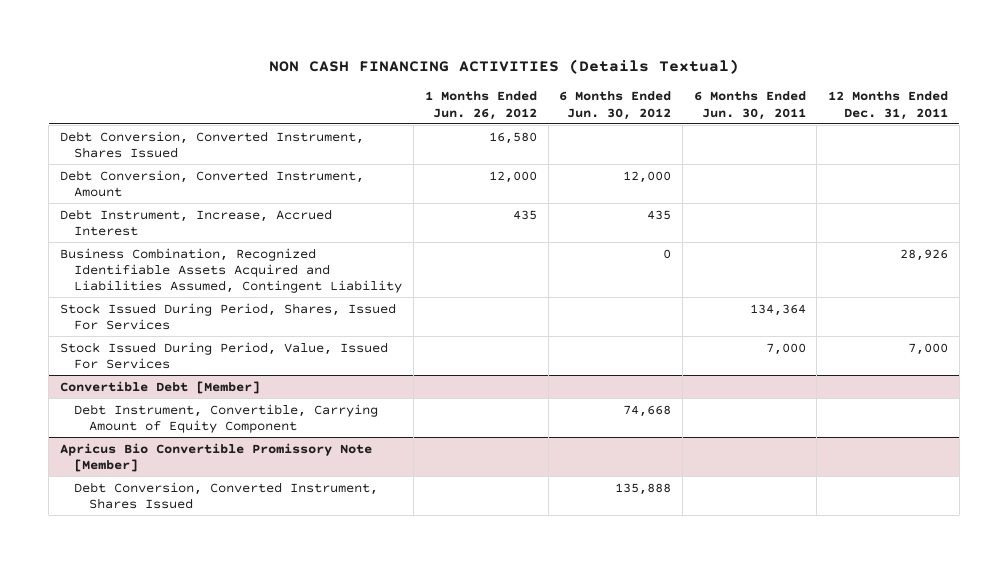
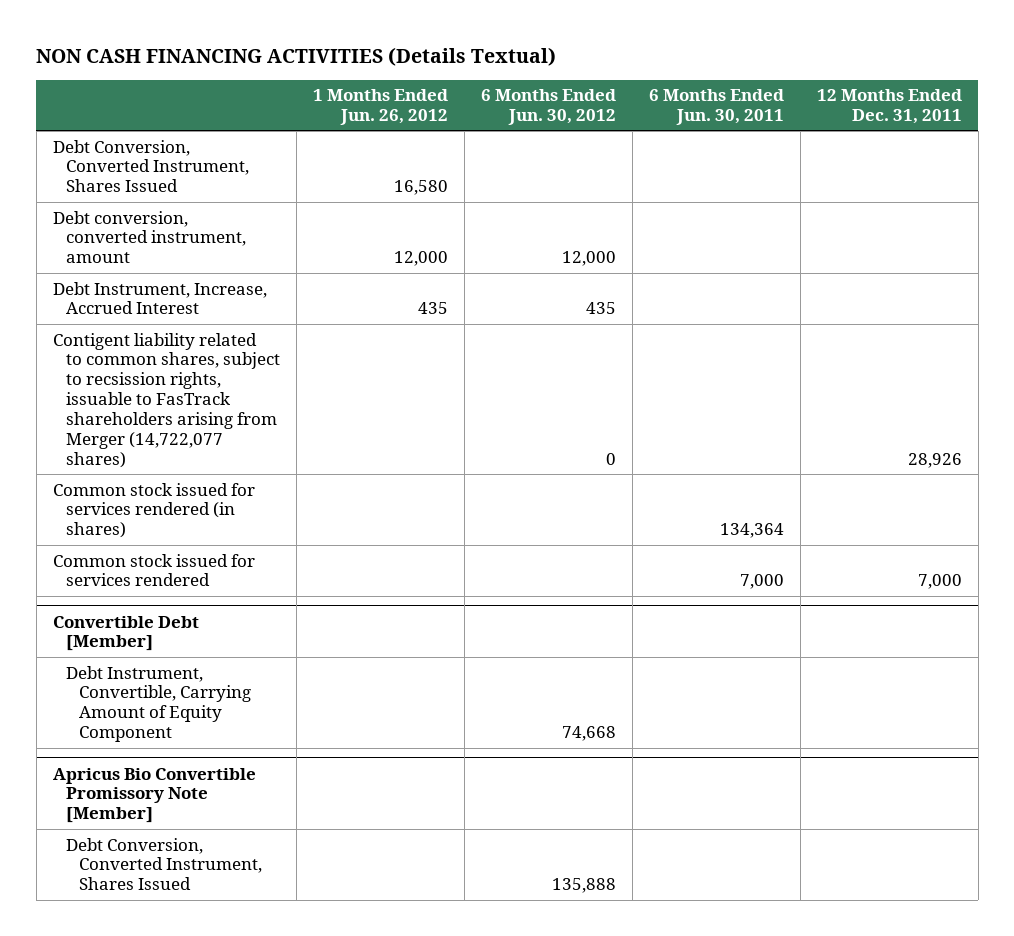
[60,169,365,197] Debt Conversion, Converted Instrument, Amount -> [52,210,246,264] Debt conversion, converted instrument, amount
[60,247,403,294] Business Combination, Recognized Identifiable Assets Acquired and Liabilities Assumed, Contingent Liability -> [52,332,280,468] Contigent liability related to common shares, subject to recsission rights, issuable to FasTrack shareholders arising from Merger (14,722,077 shares)
[60,302,397,330] Stock Issued During Period, Shares, Issued For Services -> [52,482,255,539] Common stock issued for services rendered (in shares)
[60,341,389,369] Stock Issued During Period, Value, Issued For Services -> [52,553,255,587] Common stock issued for services rendered

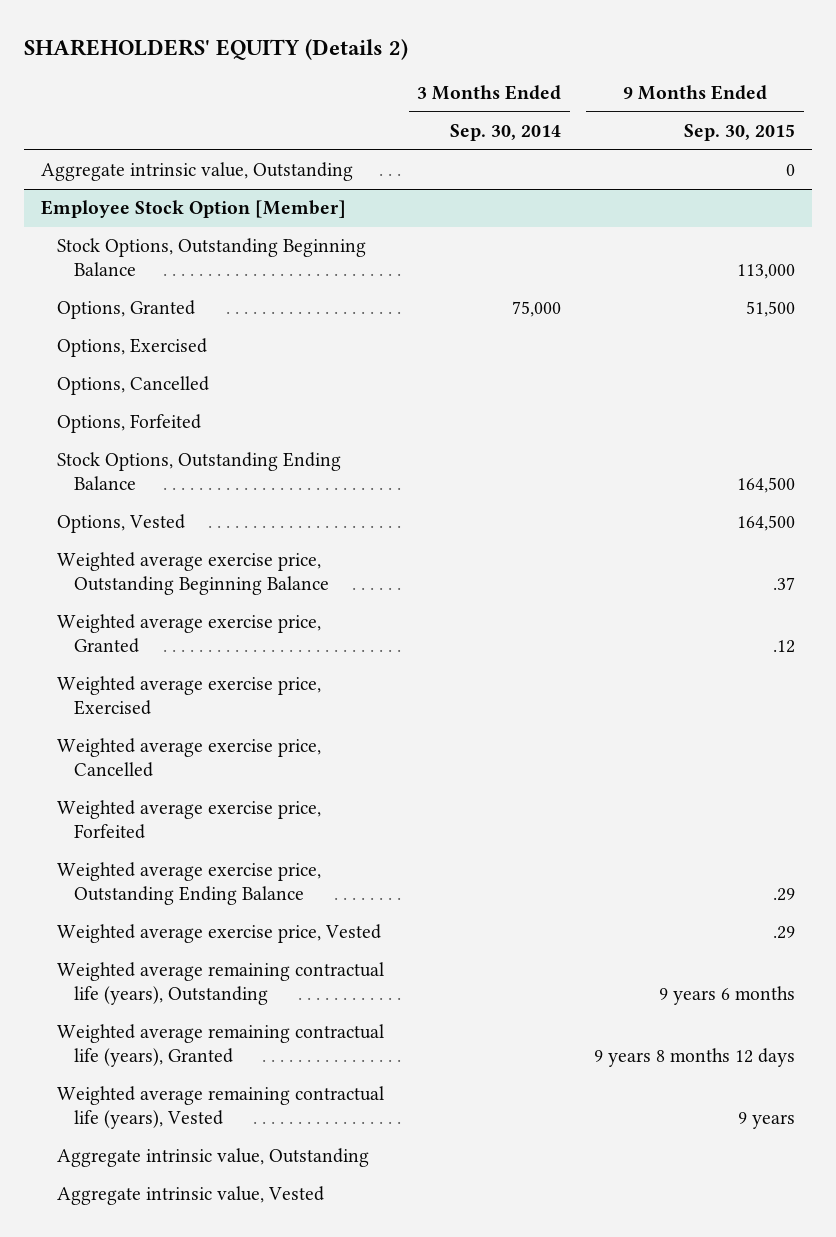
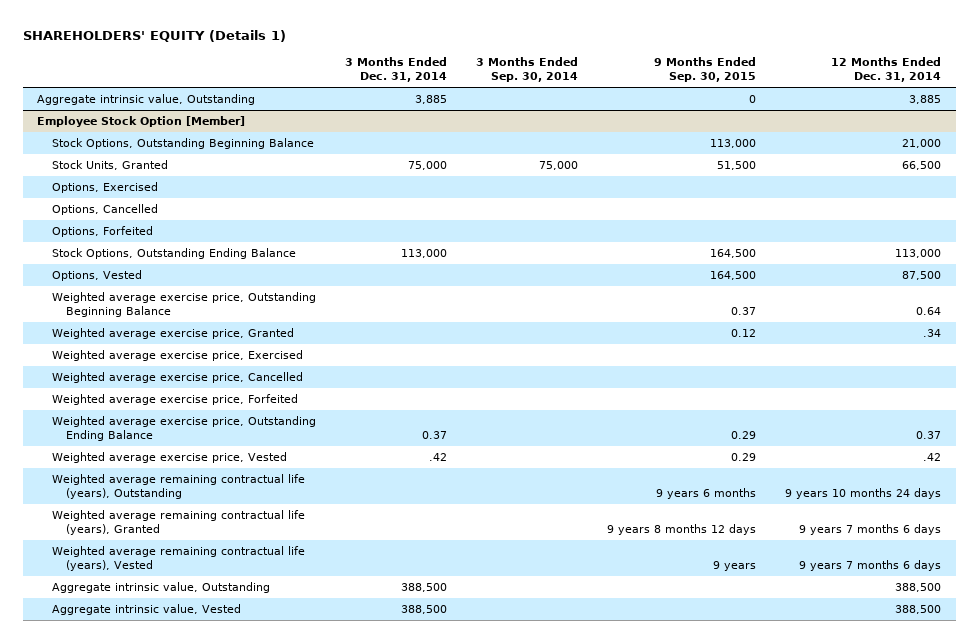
[24,38,409,60] SHAREHOLDERS' EQUITY (Details 2) -> [22,30,286,43] SHAREHOLDERS' EQUITY (Details 1)
none -> [344,57,447,83] 3 Months Ended Dec. 31, 2014
none -> [831,57,942,83] 12 Months Ended Dec. 31, 2014
[57,300,196,320] Options, Granted -> [51,159,168,170] Stock Units, Granted
[773,577,796,591] .37 -> [731,307,757,316] 0.37
[773,640,796,654] .12 -> [731,328,757,337] 0.12
[773,888,796,902] .29 -> [731,431,757,440] 0.29
[773,926,796,940] .29 -> [731,452,757,461] 0.29

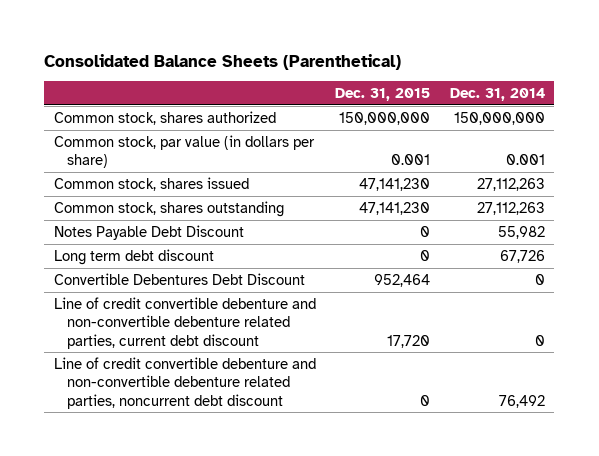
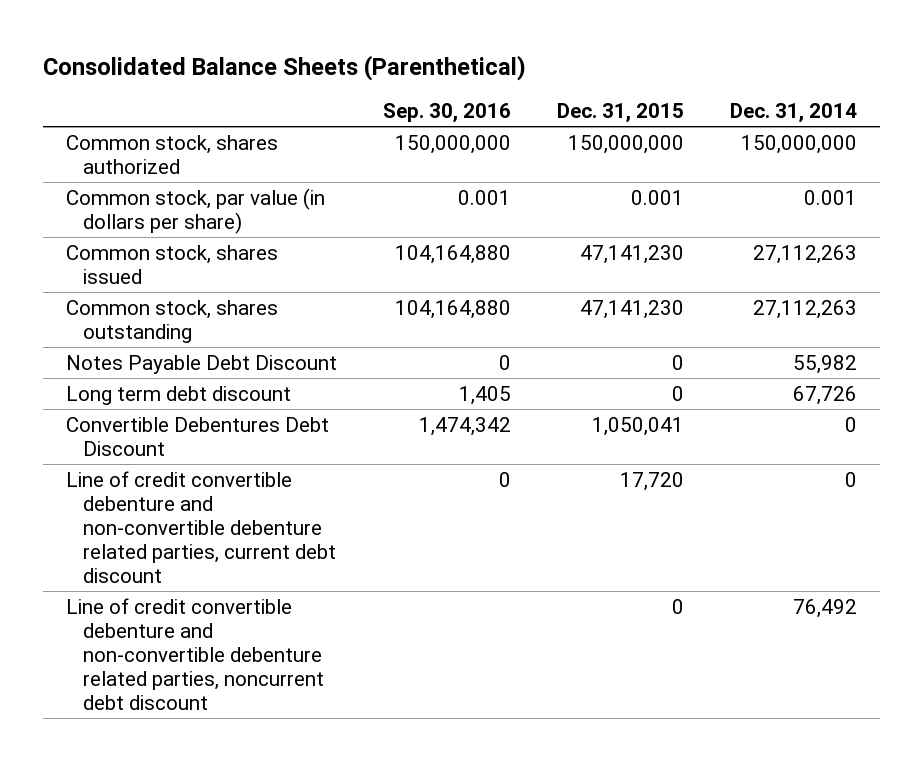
none -> [383,102,512,123] Sep. 30, 2016
[374,273,431,287] 952,464 -> [591,416,684,436] 1,050,041

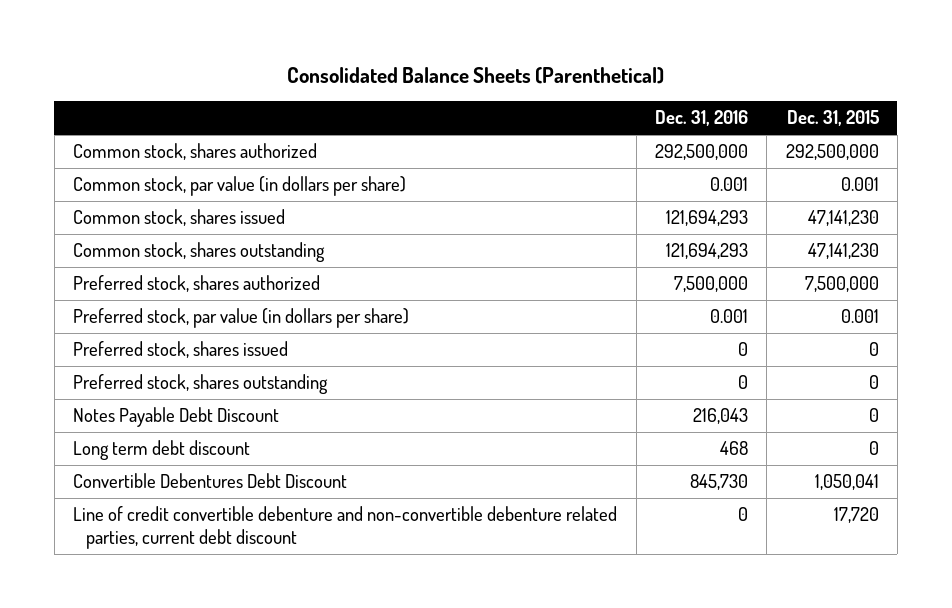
[383,102,512,123] Sep. 30, 2016 -> none
[729,102,857,123] Dec. 31, 2014 -> none
none -> [654,110,748,127] Dec. 31, 2016
[567,134,684,154] 150,000,000 -> [785,144,879,161] 292,500,000
none -> [73,275,321,293] Preferred stock, shares authorized
none -> [73,308,410,329] Preferred stock, par value (in dollars per share)
none -> [73,341,289,359] Preferred stock, shares issued
none -> [73,374,329,395] Preferred stock, shares outstanding
[66,597,325,710] Line of credit convertible debenture and non-convertible debenture related parties, noncurrent debt discount -> none

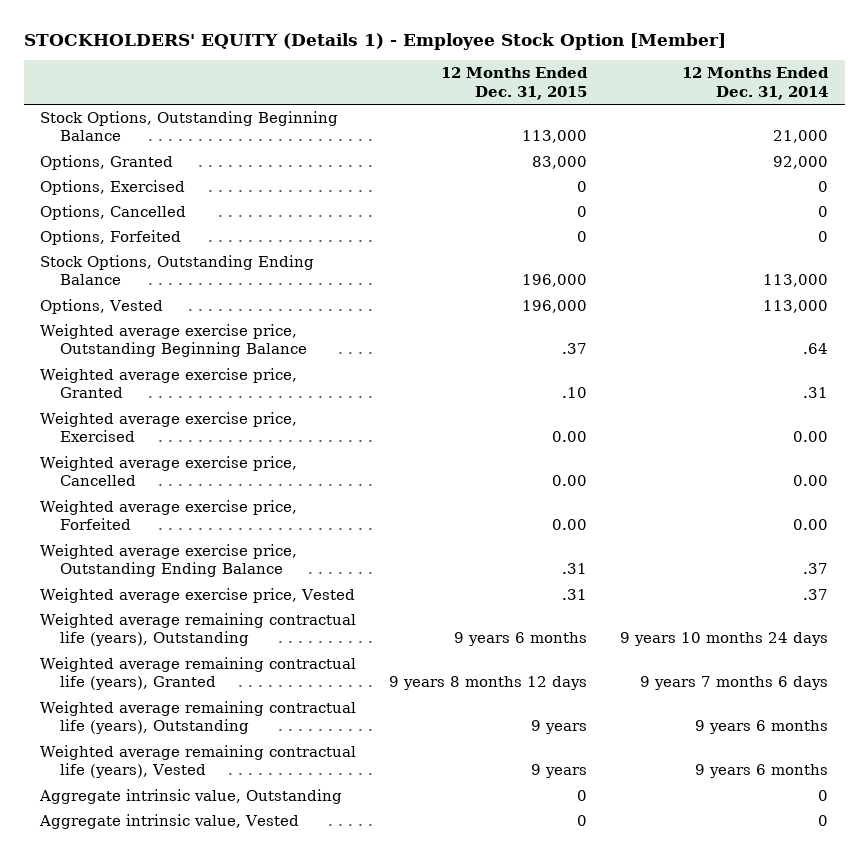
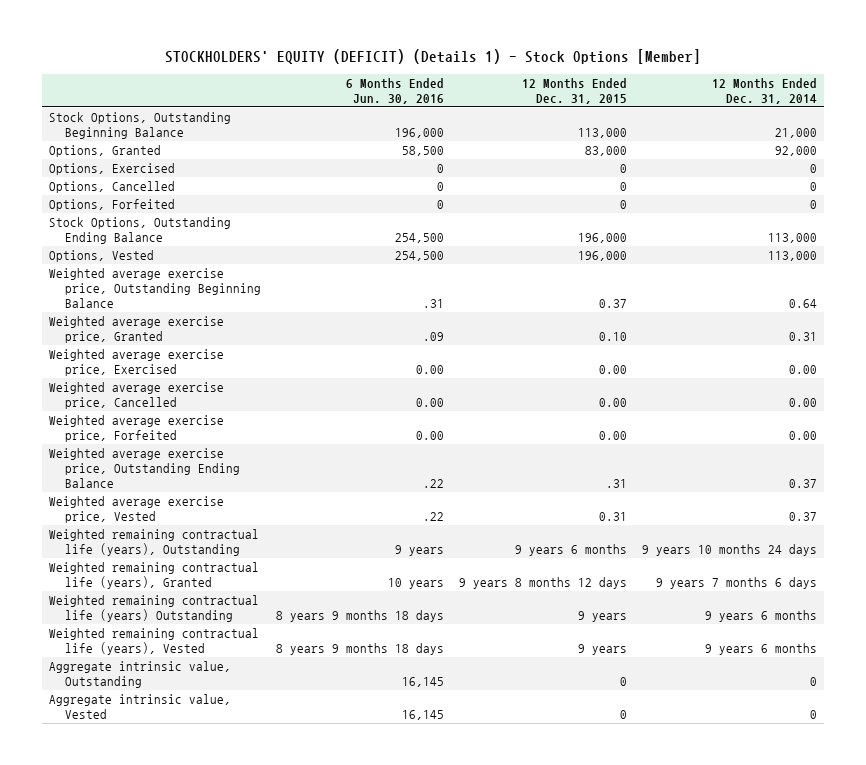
[23,33,726,51] STOCKHOLDERS' EQUITY (Details 1) - Employee Stock Option [Member] -> [165,49,702,65] STOCKHOLDERS' EQUITY (DEFICIT) (Details 1) - Stock Options [Member]
none -> [345,78,444,104] 6 Months Ended Jun. 30, 2016
[562,343,588,355] .37 -> [598,298,627,308] 0.37
[803,343,829,355] .64 -> [788,298,817,308] 0.64
[562,387,588,399] .10 -> [598,331,627,341] 0.10
[803,387,829,399] .31 -> [788,331,817,341] 0.31
[803,563,829,575] .37 -> [788,478,817,488] 0.37
[562,588,588,600] .31 -> [598,511,627,521] 0.31
[803,588,829,600] .37 -> [788,511,817,521] 0.37
[40,612,357,647] Weighted average remaining contractual life (years), Outstanding -> [49,529,260,556] Weighted remaining contractual life (years), Outstanding
[40,656,357,691] Weighted average remaining contractual life (years), Granted -> [49,562,260,589] Weighted remaining contractual life (years), Granted
[40,700,357,735] Weighted average remaining contractual life (years), Outstanding -> [49,595,260,622] Weighted remaining contractual life (years) Outstanding
[40,744,357,779] Weighted average remaining contractual life (years), Vested -> [49,628,260,655] Weighted remaining contractual life (years), Vested

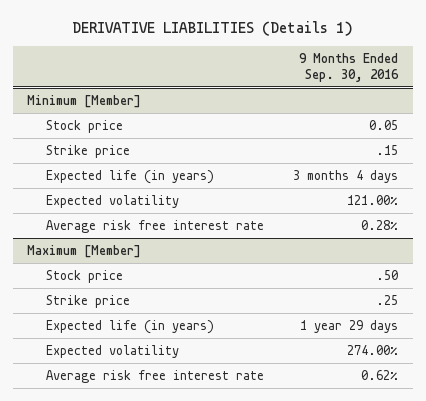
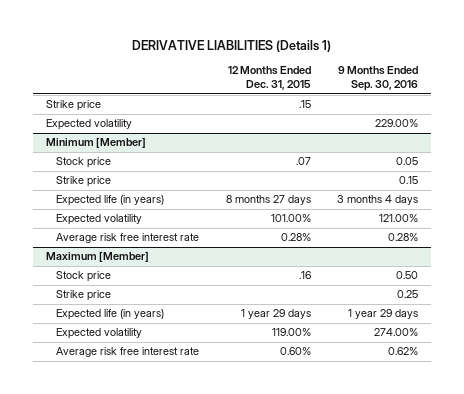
none -> [227,66,311,91] 12 Months Ended Dec. 31, 2015
none -> [45,100,101,112] Strike price
none -> [45,119,132,131] Expected volatility
[376,144,399,155] .15 -> [399,176,419,185] 0.15
[376,269,399,280] .50 -> [396,271,419,280] 0.50
[376,294,399,305] .25 -> [397,290,419,299] 0.25

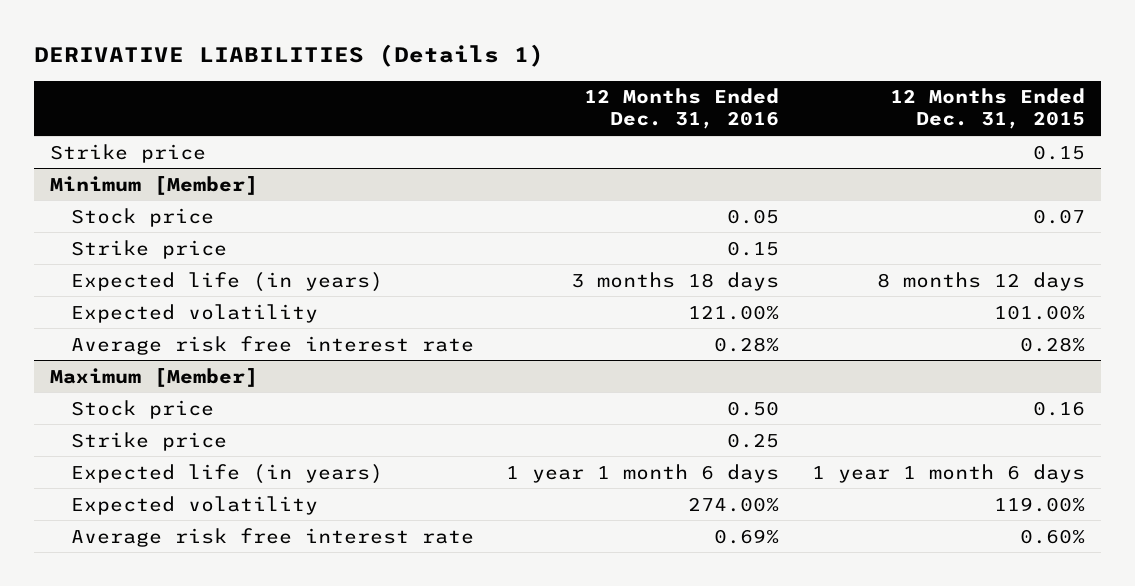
[338,66,419,92] 9 Months Ended Sep. 30, 2016 -> none
none -> [584,88,780,130] 12 Months Ended Dec. 31, 2016
[45,119,132,131] Expected volatility -> none
[298,100,311,109] .15 -> [1032,144,1085,160] 0.15
[295,157,311,166] .07 -> [1032,208,1085,224] 0.07
[225,195,311,206] 8 months 27 days -> [876,271,1085,291] 8 months 12 days
[298,271,311,280] .16 -> [1032,400,1085,416] 0.16
[240,309,311,320] 1 year 29 days -> [811,463,1085,483] 1 year 1 month 6 days

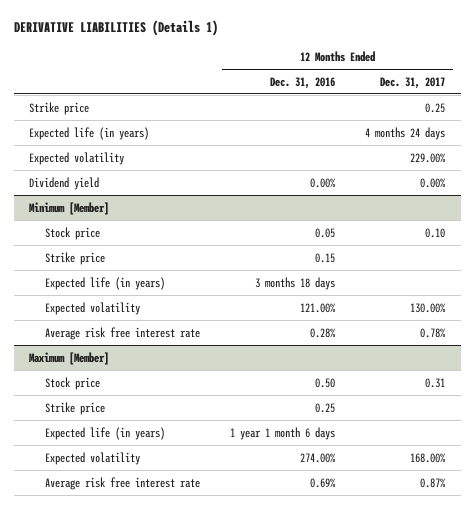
[889,88,1085,130] 12 Months Ended Dec. 31, 2015 -> none
none -> [380,76,446,89] Dec. 31, 2017
none -> [28,126,149,140] Expected life (in years)
none -> [28,151,124,165] Expected volatility
none -> [28,176,99,190] Dividend yield

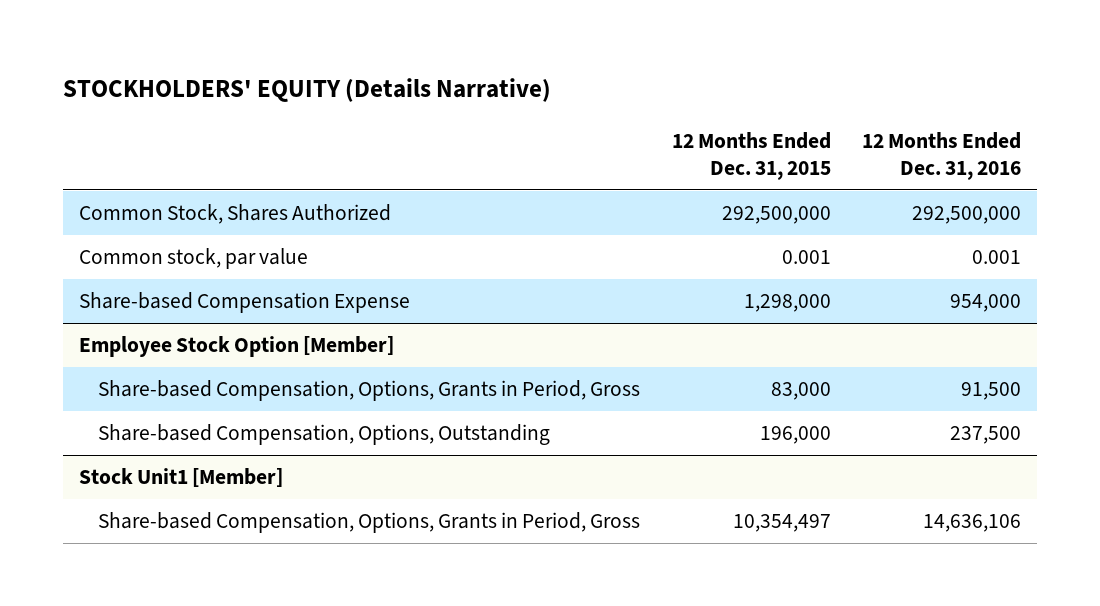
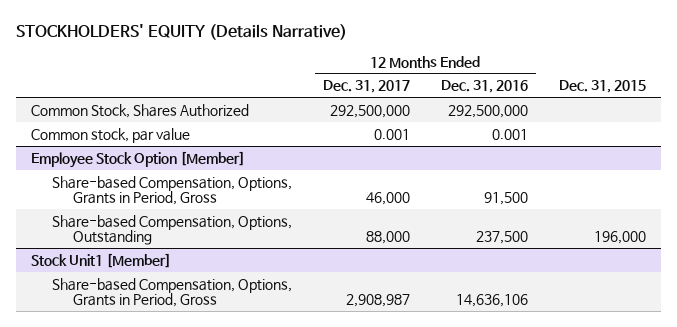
[671,131,831,180] 12 Months Ended Dec. 31, 2015 -> none
none -> [323,80,411,94] Dec. 31, 2017
none -> [558,80,646,94] Dec. 31, 2015
[79,292,411,314] Share-based Compensation Expense -> none

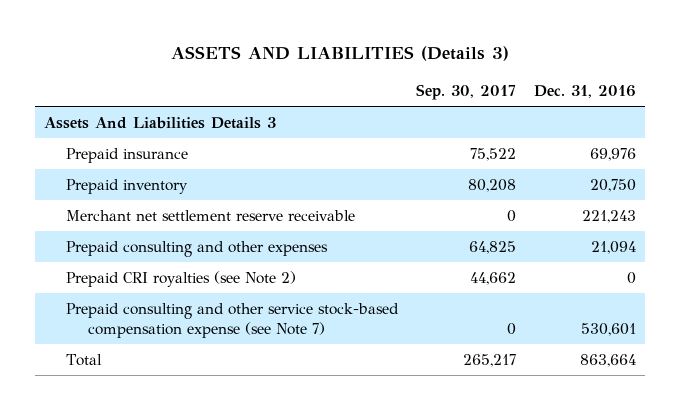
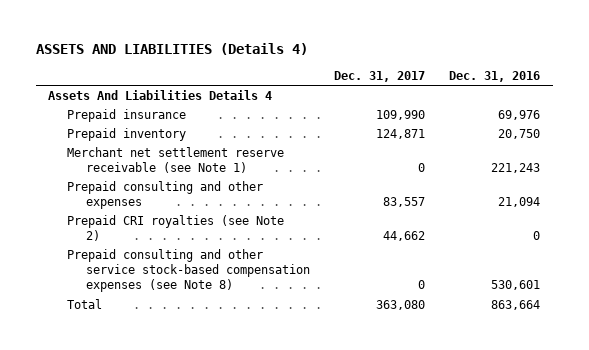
[171,46,510,62] ASSETS AND LIABILITIES (Details 3) -> [35,43,308,56] ASSETS AND LIABILITIES (Details 4)
[416,83,517,100] Sep. 30, 2017 -> none
none -> [334,70,426,82] Dec. 31, 2017
[44,117,277,130] Assets And Liabilities Details 3 -> [48,89,273,100] Assets And Liabilities Details 4
[66,210,356,222] Merchant net settlement reserve receivable -> [66,146,284,174] Merchant net settlement reserve receivable (see Note 1)
[66,303,400,338] Prepaid consulting and other service stock-based compensation expense (see Note 7) -> [66,248,310,293] Prepaid consulting and other service stock-based compensation expenses (see Note 8)

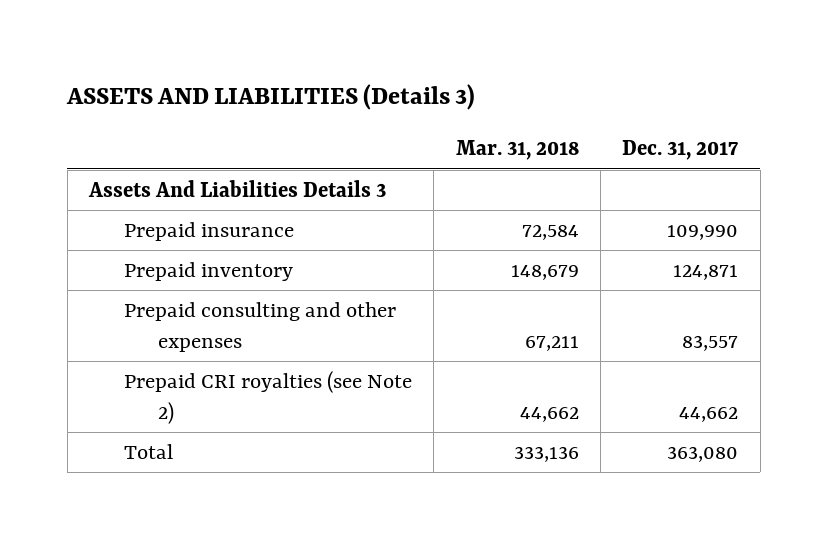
[35,43,308,56] ASSETS AND LIABILITIES (Details 4) -> [66,84,476,111] ASSETS AND LIABILITIES (Details 3)
[449,70,541,82] Dec. 31, 2016 -> none
none -> [455,140,579,161] Mar. 31, 2018
[48,89,273,100] Assets And Liabilities Details 4 -> [88,180,387,198] Assets And Liabilities Details 3
[66,146,284,174] Merchant net settlement reserve receivable (see Note 1) -> none
[66,248,310,293] Prepaid consulting and other service stock-based compensation expenses (see Note 8) -> none

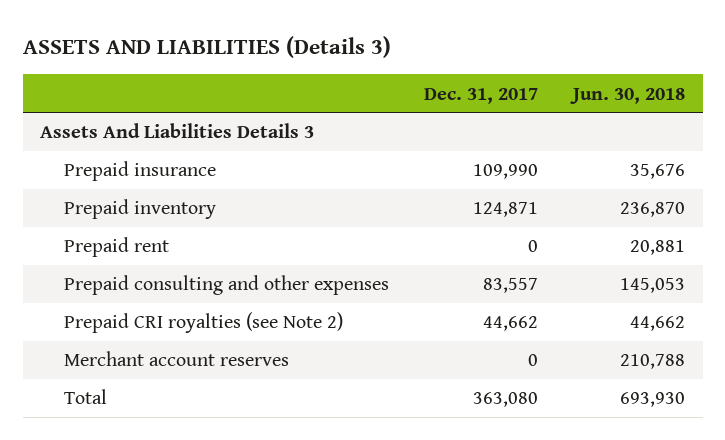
[455,140,579,161] Mar. 31, 2018 -> none
none -> [570,87,686,104] Jun. 30, 2018
none -> [64,237,170,258] Prepaid rent
none -> [64,351,290,367] Merchant account reserves

